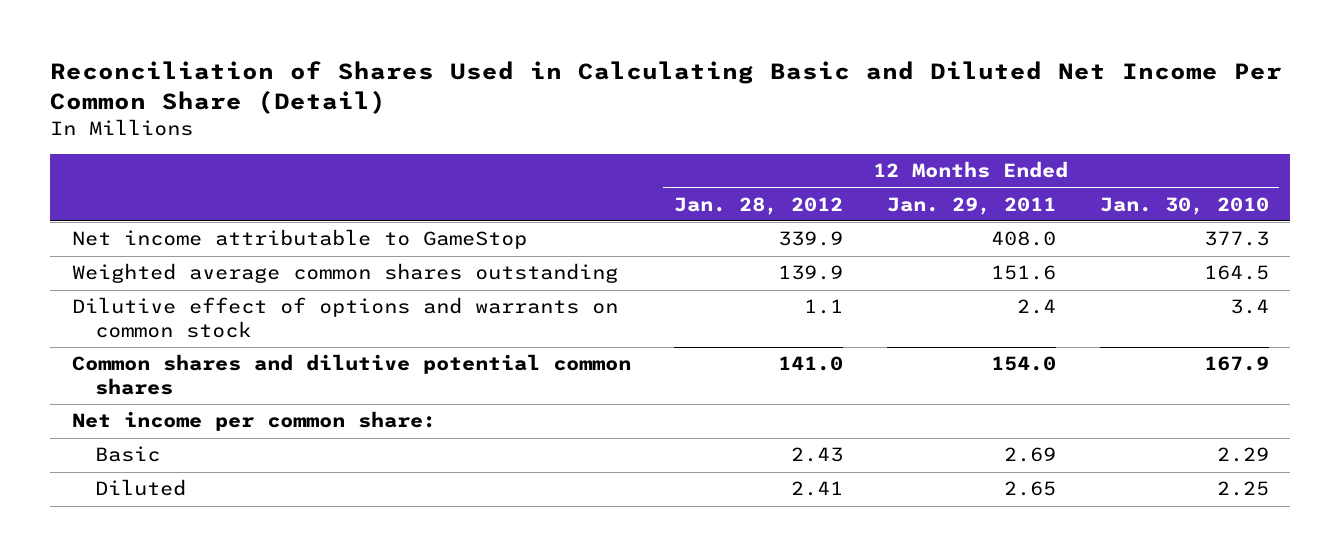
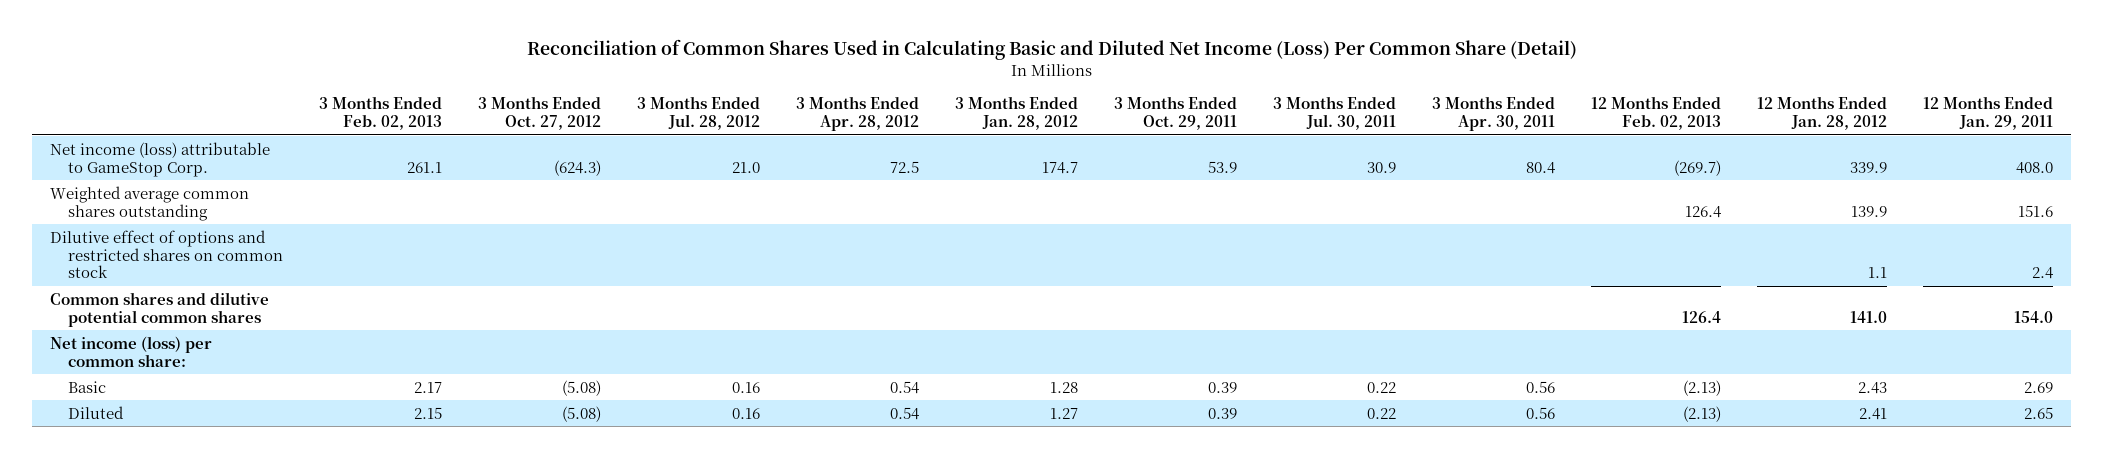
[49,61,1282,114] Reconciliation of Shares Used in Calculating Basic and Diluted Net Income Per Common Share (Detail) -> [526,39,1577,61] Reconciliation of Common Shares Used in Calculating Basic and Diluted Net Income (Loss) Per Common Share (Detail)
[1099,196,1269,215] Jan. 30, 2010 -> none
none -> [319,96,443,131] 3 Months Ended Feb. 02, 2013
none -> [478,96,602,131] 3 Months Ended Oct. 27, 2012
none -> [637,96,761,131] 3 Months Ended Jul. 28, 2012
none -> [796,96,920,132] 3 Months Ended Apr. 28, 2012
none -> [955,96,1079,131] 3 Months Ended Jan. 28, 2012
none -> [1114,96,1238,131] 3 Months Ended Oct. 29, 2011
none -> [1273,96,1397,131] 3 Months Ended Jul. 30, 2011
none -> [1432,96,1556,132] 3 Months Ended Apr. 30, 2011
none -> [1591,96,1722,131] 12 Months Ended Feb. 02, 2013
[71,229,527,250] Net income attributable to GameStop -> [49,141,270,177] Net income (loss) attributable to GameStop Corp.
[71,297,618,339] Dilutive effect of options and warrants on common stock -> [49,229,284,279] Dilutive effect of options and restricted shares on common stock
[71,411,436,432] Net income per common share: -> [49,335,212,367] Net income (loss) per common share:

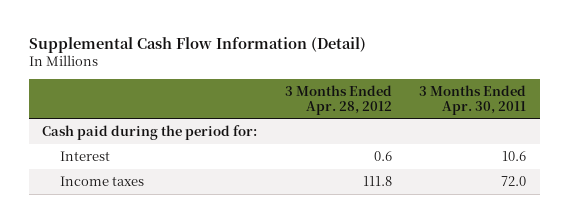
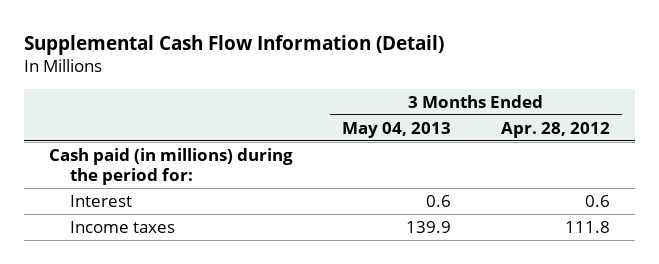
[419,84,527,115] 3 Months Ended Apr. 30, 2011 -> none
none -> [342,121,452,138] May 04, 2013
[42,124,258,140] Cash paid during the period for: -> [49,147,294,186] Cash paid (in millions) during the period for:

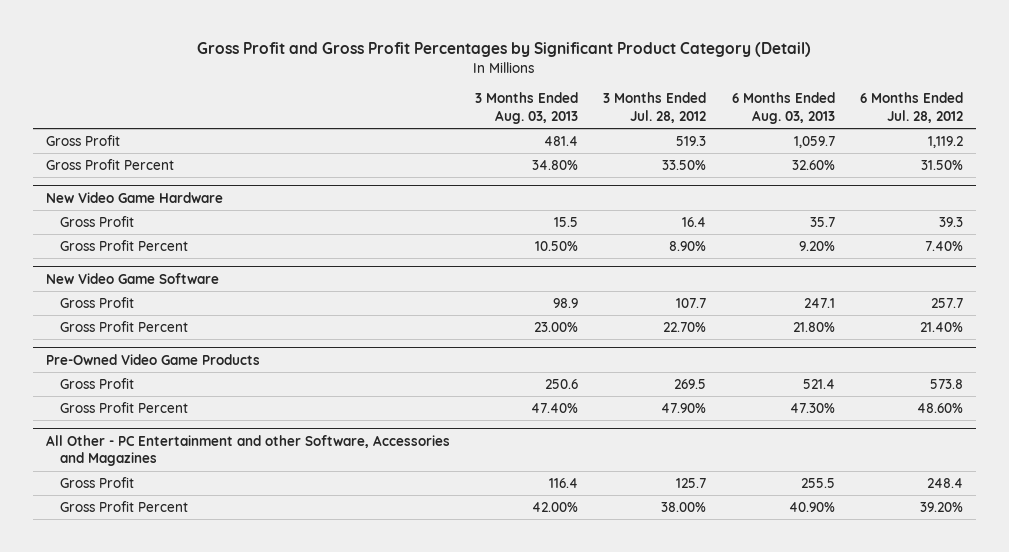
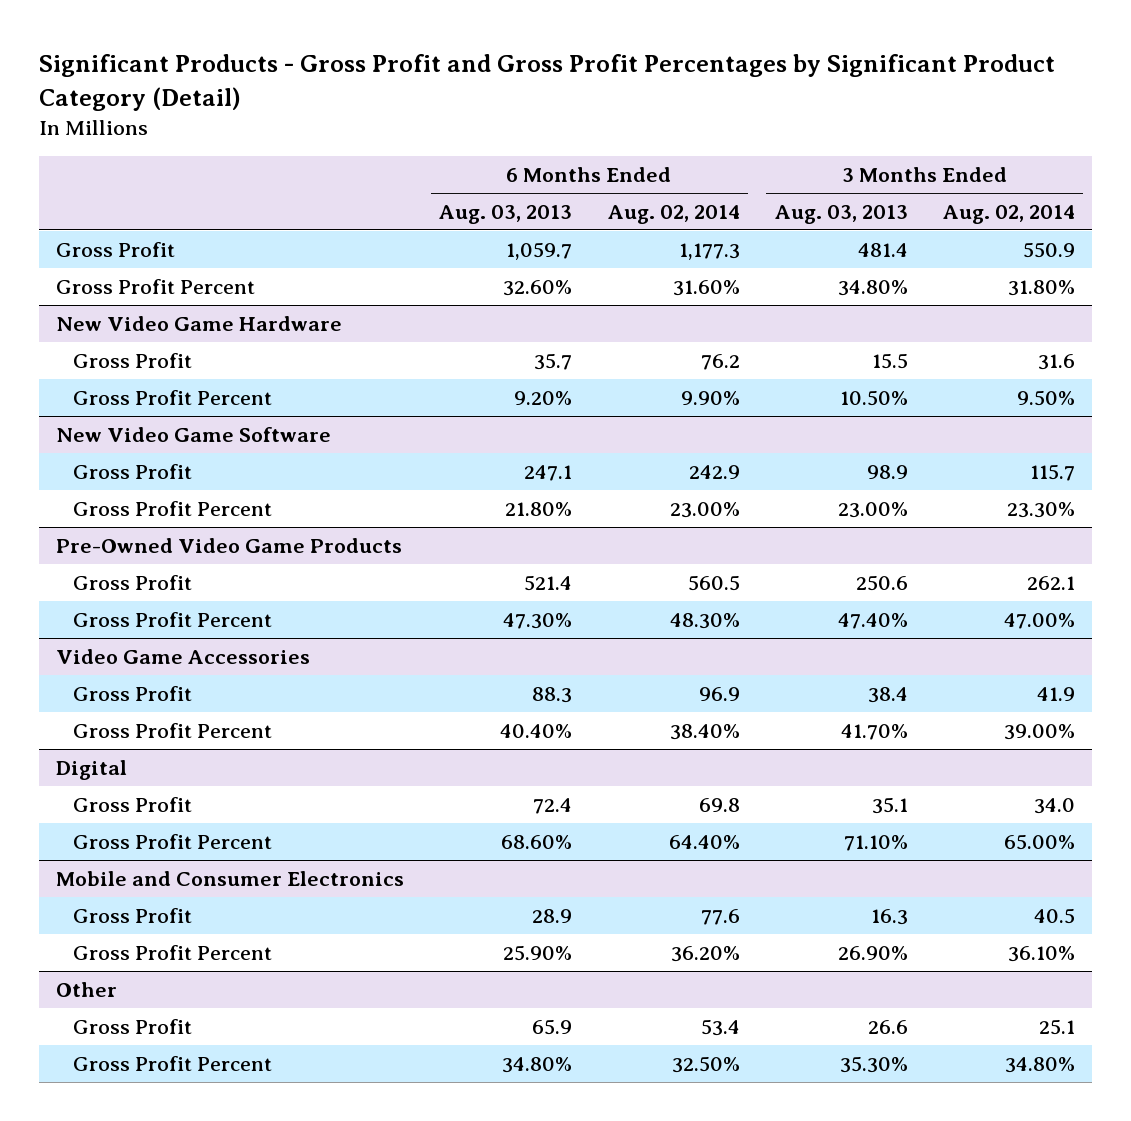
[197,42,812,58] Gross Profit and Gross Profit Percentages by Significant Product Category (Detail) -> [38,54,1055,111] Significant Products - Gross Profit and Gross Profit Percentages by Significant Product Category (Detail)
[603,92,707,123] 3 Months Ended Jul. 28, 2012 -> none
[859,92,963,123] 6 Months Ended Jul. 28, 2012 -> none
none -> [607,204,740,224] Aug. 02, 2014
none -> [942,204,1075,224] Aug. 02, 2014
[45,434,450,467] All Other - PC Entertainment and other Software, Accessories and Magazines -> none
none -> [56,648,311,664] Video Game Accessories
[549,477,579,488] 116.4 -> [867,686,908,703] 38.4
[800,477,835,488] 255.5 -> [532,686,573,703] 88.3
[532,501,579,512] 42.00% -> [840,723,908,740] 41.70%
[788,501,835,512] 40.90% -> [500,723,573,738] 40.40%
none -> [56,759,128,780] Digital
none -> [73,796,193,812] Gross Profit
none -> [73,833,273,849] Gross Profit Percent
none -> [56,870,405,886] Mobile and Consumer Electronics
none -> [73,907,193,923] Gross Profit
none -> [73,944,273,960] Gross Profit Percent
none -> [56,981,118,997] Other
none -> [73,1018,193,1034] Gross Profit
none -> [73,1055,273,1071] Gross Profit Percent

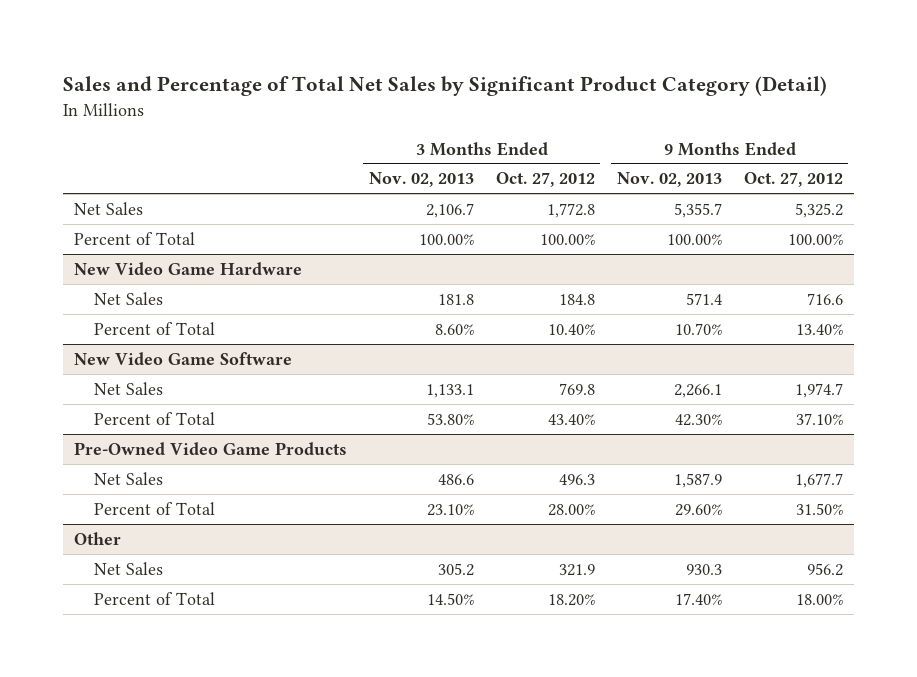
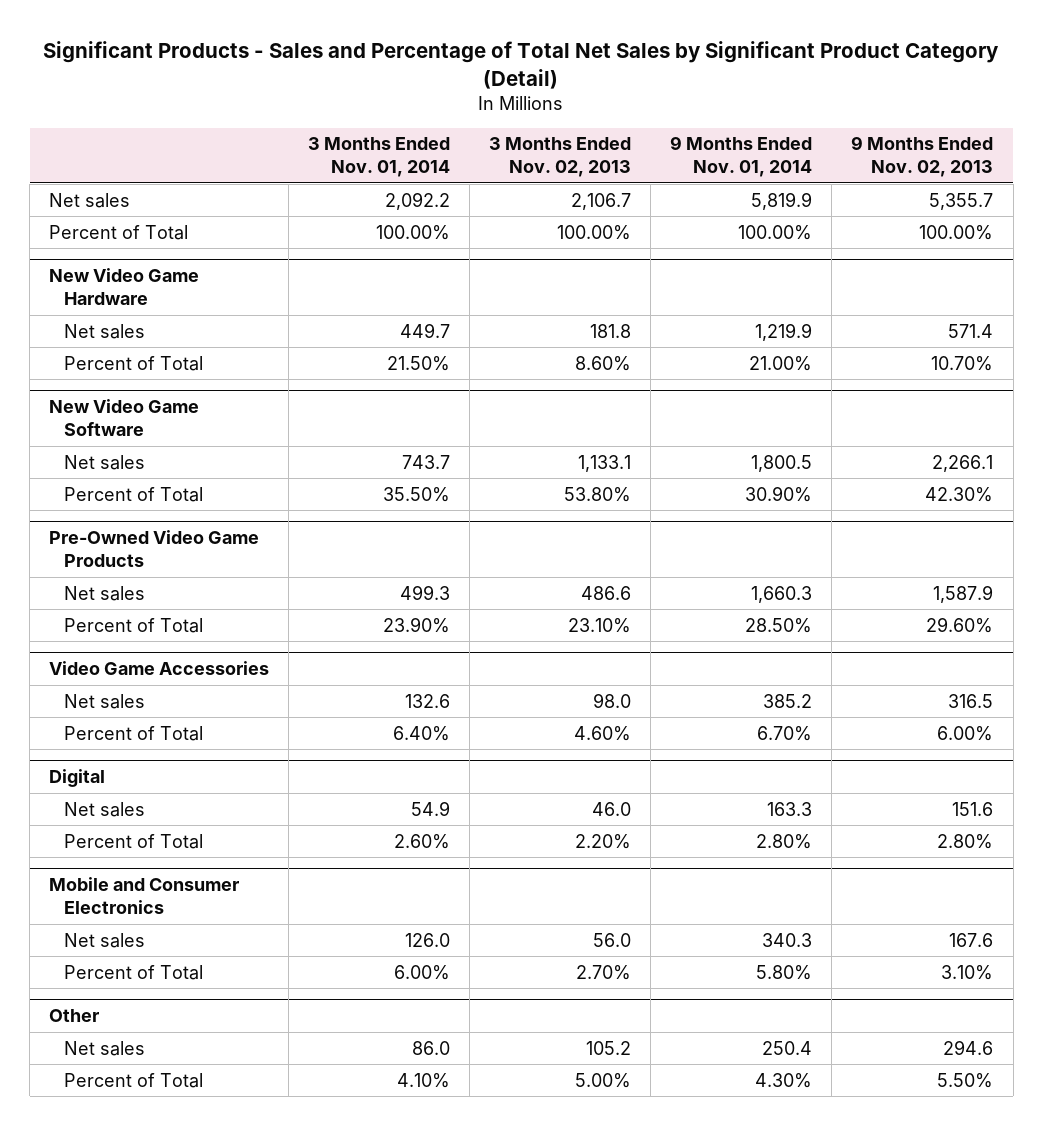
[62,76,827,97] Sales and Percentage of Total Net Sales by Significant Product Category (Detail) -> [43,40,1000,89] Significant Products - Sales and Percentage of Total Net Sales by Significant Product Category (Detail)
[495,172,595,188] Oct. 27, 2012 -> none
[743,172,843,188] Oct. 27, 2012 -> none
none -> [308,137,451,178] 3 Months Ended Nov. 01, 2014
none -> [670,136,813,178] 9 Months Ended Nov. 01, 2014
[73,201,143,215] Net Sales -> [49,192,131,208] Net sales
[93,291,163,305] Net Sales -> [64,323,146,339] Net sales
[93,381,163,395] Net Sales -> [64,454,146,470] Net sales
[93,471,163,485] Net Sales -> [64,585,146,601] Net sales
none -> [49,661,270,676] Video Game Accessories
none -> [64,693,146,709] Net sales
none -> [64,725,204,741] Percent of Total
none -> [49,769,106,788] Digital
none -> [64,801,146,817] Net sales
none -> [64,833,204,849] Percent of Total
none -> [49,877,240,915] Mobile and Consumer Electronics
none -> [64,932,146,948] Net sales
none -> [64,964,204,980] Percent of Total
[93,561,163,575] Net Sales -> [64,1040,146,1056] Net sales
[437,562,474,576] 305.2 -> [586,1040,632,1055] 105.2
[685,563,722,575] 930.3 -> [943,1039,994,1055] 294.6
[426,592,474,605] 14.50% -> [575,1072,632,1088] 5.00%
[674,592,722,605] 17.40% -> [937,1072,994,1088] 5.50%

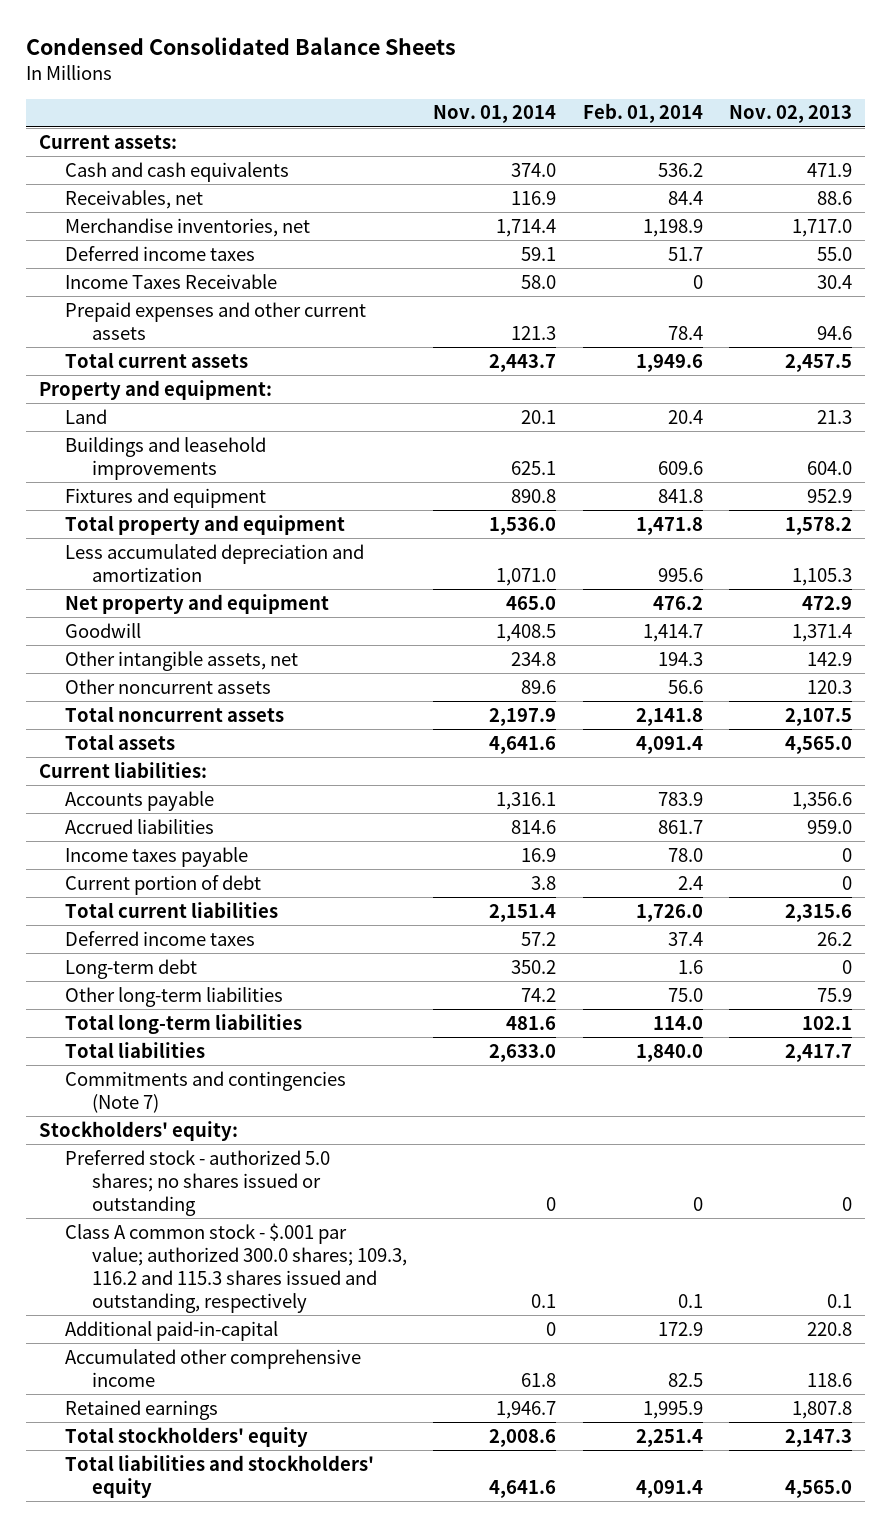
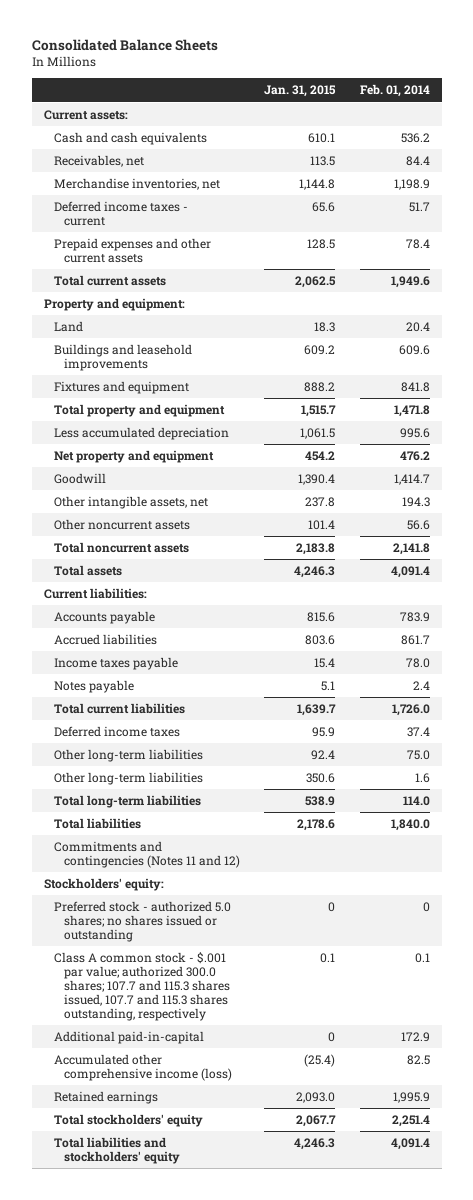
[25,36,456,55] Condensed Consolidated Balance Sheets -> [31,39,218,52] Consolidated Balance Sheets
[433,105,557,124] Nov. 01, 2014 -> none
[729,105,853,124] Nov. 02, 2013 -> none
none -> [264,85,337,98] Jan. 31, 2015
[65,273,278,289] Income Taxes Receivable -> none
[65,245,256,261] Deferred income taxes -> [53,200,188,226] Deferred income taxes - current
[65,543,365,582] Less accumulated depreciation and amortization -> [53,426,229,440] Less accumulated depreciation
[65,874,262,895] Current portion of debt -> [53,679,134,693] Notes payable
[65,958,198,979] Long-term debt -> none
none -> [53,771,203,785] Other long-term liabilities
[65,1070,347,1113] Commitments and contingencies (Note 7) -> [53,840,241,868] Commitments and contingencies (Notes 11 and 12)
[65,1222,407,1313] Class A common stock - $.001 par value; authorized 300.0 shares; 109.3, 116.2 and 115.3 shares issued and outstanding, respectively -> [53,951,231,1021] Class A common stock - $.001 par value; authorized 300.0 shares; 107.7 and 115.3 shares issued, 107.7 and 115.3 shares outstanding, respectively
[65,1348,362,1387] Accumulated other comprehensive income -> [53,1053,233,1081] Accumulated other comprehensive income (loss)

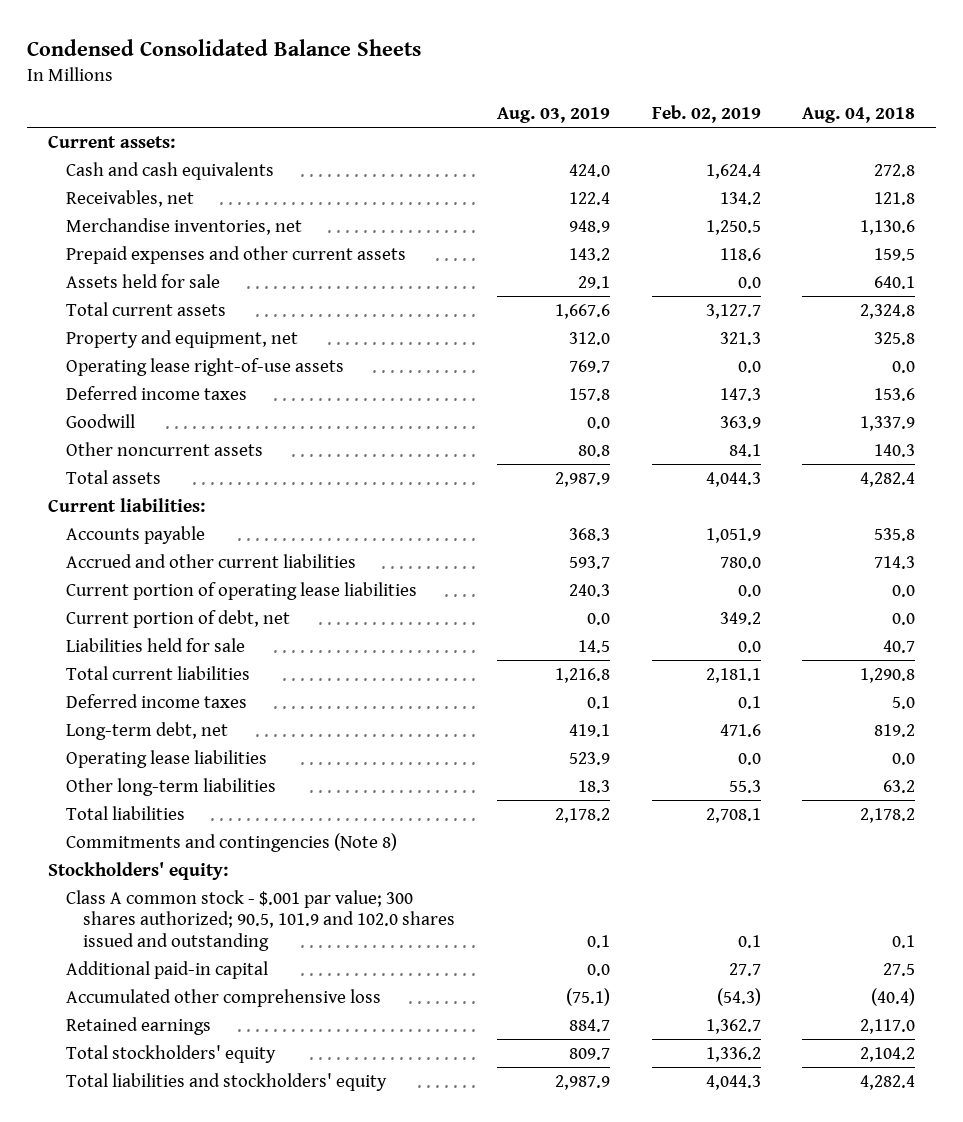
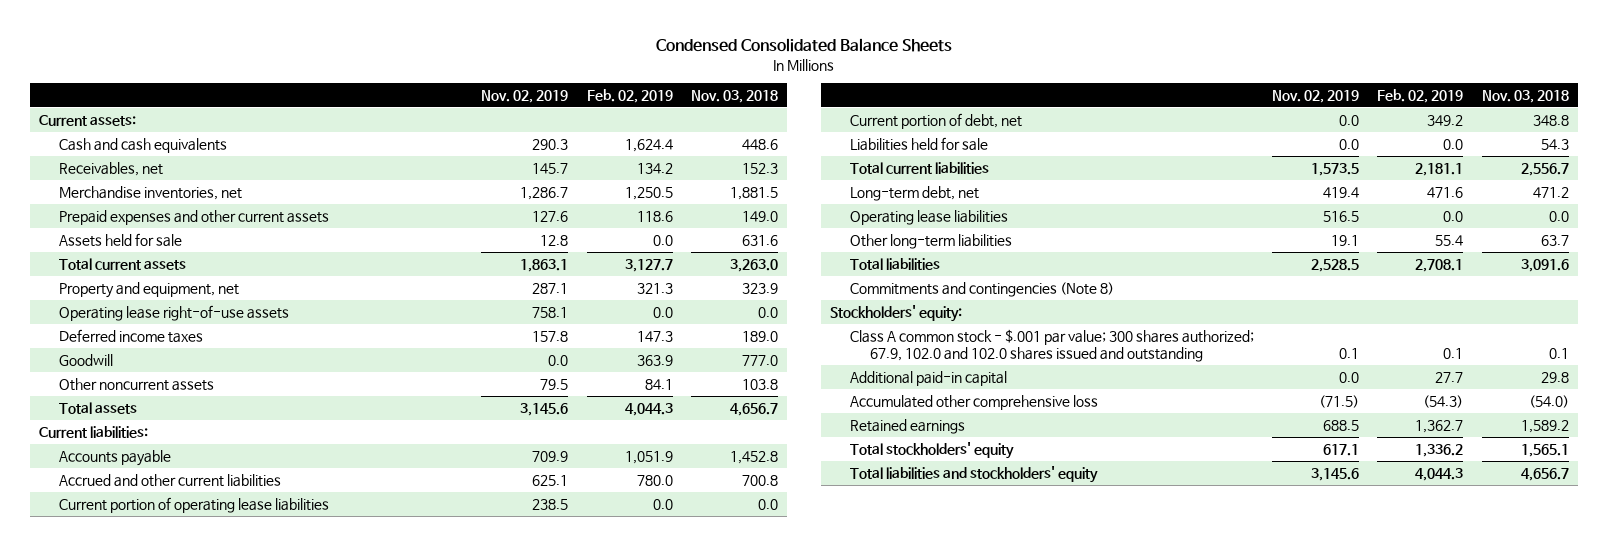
[496,106,610,123] Aug. 03, 2019 -> none
[802,106,916,123] Aug. 04, 2018 -> none
none -> [481,89,569,103] Nov. 02, 2019
none -> [690,89,778,103] Nov. 03, 2018
[65,693,247,708] Deferred income taxes -> none
[728,779,761,793] 55.3 -> [1435,234,1464,246] 55.4
[65,889,456,951] Class A common stock - $.001 par value; 300 shares authorized; 90.5, 101.9 and 102.0 shares issued and outstanding -> [849,328,1254,362] Class A common stock - $.001 par value; 300 shares authorized; 67.9, 102.0 and 102.0 shares issued and outstanding

